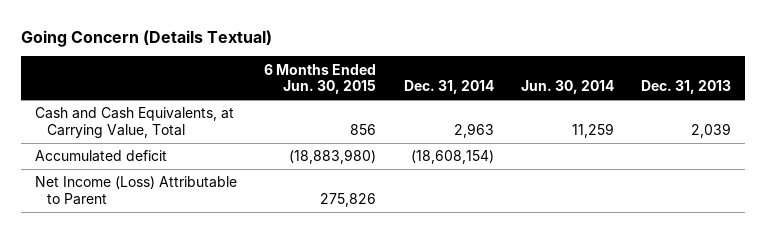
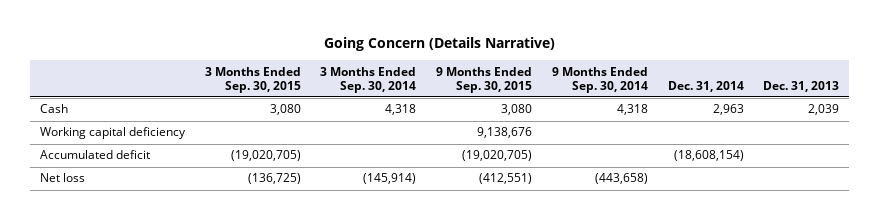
[20,29,272,47] Going Concern (Details Textual) -> [323,37,555,52] Going Concern (Details Narrative)
[264,63,377,95] 6 Months Ended Jun. 30, 2015 -> none
[520,80,614,95] Jun. 30, 2014 -> none
none -> [204,66,301,93] 3 Months Ended Sep. 30, 2015
none -> [320,66,417,93] 3 Months Ended Sep. 30, 2014
none -> [436,66,533,93] 9 Months Ended Sep. 30, 2015
none -> [551,66,648,93] 9 Months Ended Sep. 30, 2014
[34,107,234,138] Cash and Cash Equivalents, at Carrying Value, Total -> [39,104,68,114] Cash
none -> [39,127,186,140] Working capital deficiency
[34,176,237,205] Net Income (Loss) Attributable to Parent -> [39,173,85,183] Net loss

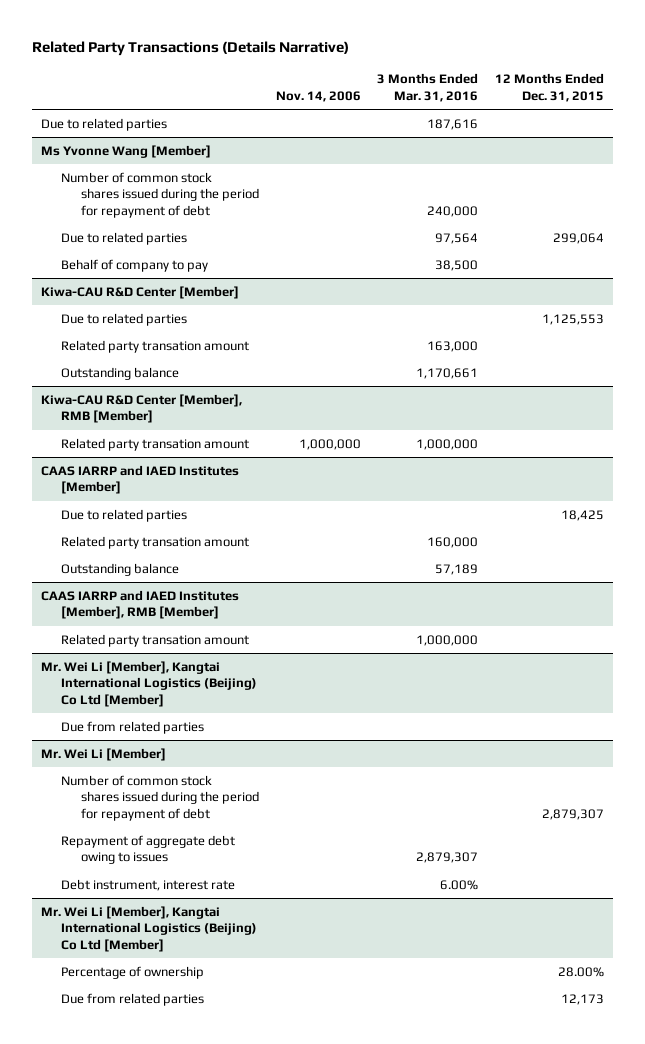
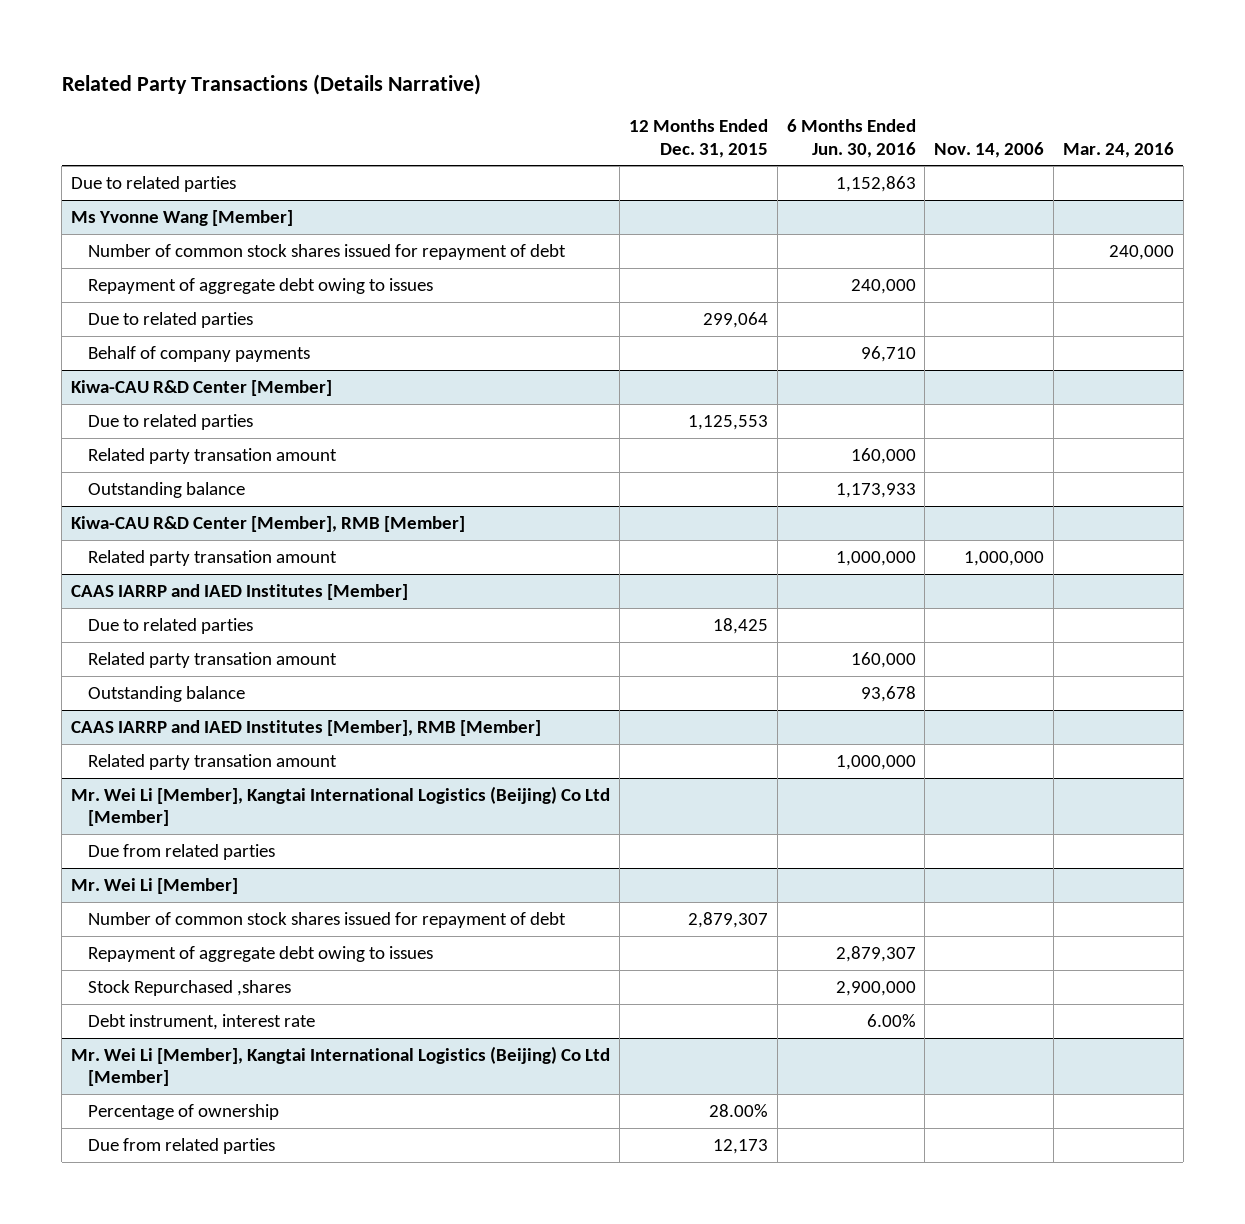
[377,73,479,102] 3 Months Ended Mar. 31, 2016 -> none
none -> [786,119,916,158] 6 Months Ended Jun. 30, 2016
none -> [1062,141,1174,158] Mar. 24, 2016
[60,171,259,219] Number of common stock shares issued during the period for repayment of debt -> [87,243,566,260] Number of common stock shares issued for repayment of debt
none -> [87,277,433,294] Repayment of aggregate debt owing to issues
[60,258,208,272] Behalf of company to pay -> [87,345,310,362] Behalf of company payments
[60,774,259,822] Number of common stock shares issued during the period for repayment of debt -> [87,911,566,928] Number of common stock shares issued for repayment of debt
none -> [87,979,291,996] Stock Repurchased ,shares

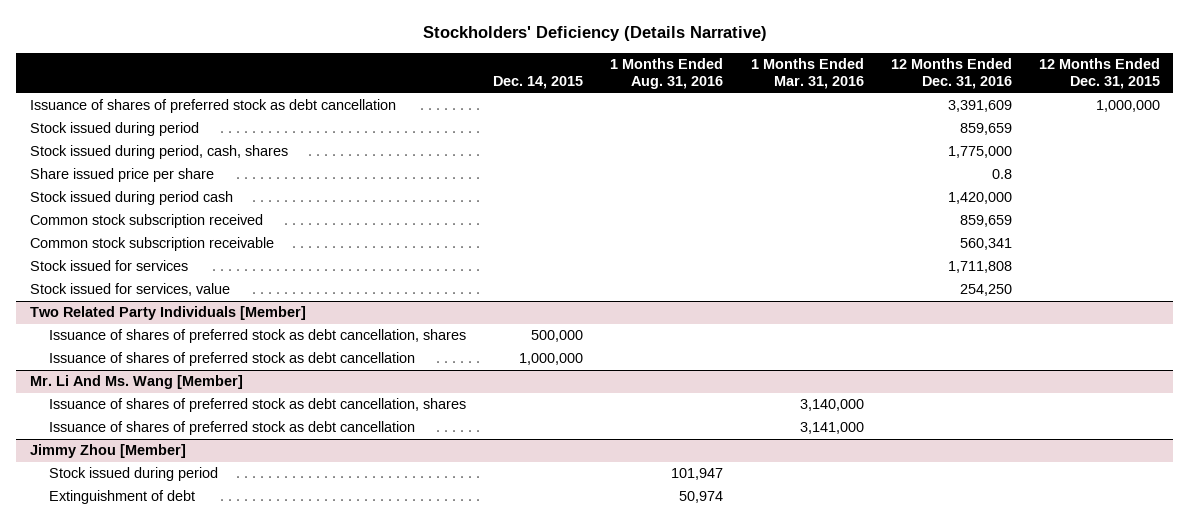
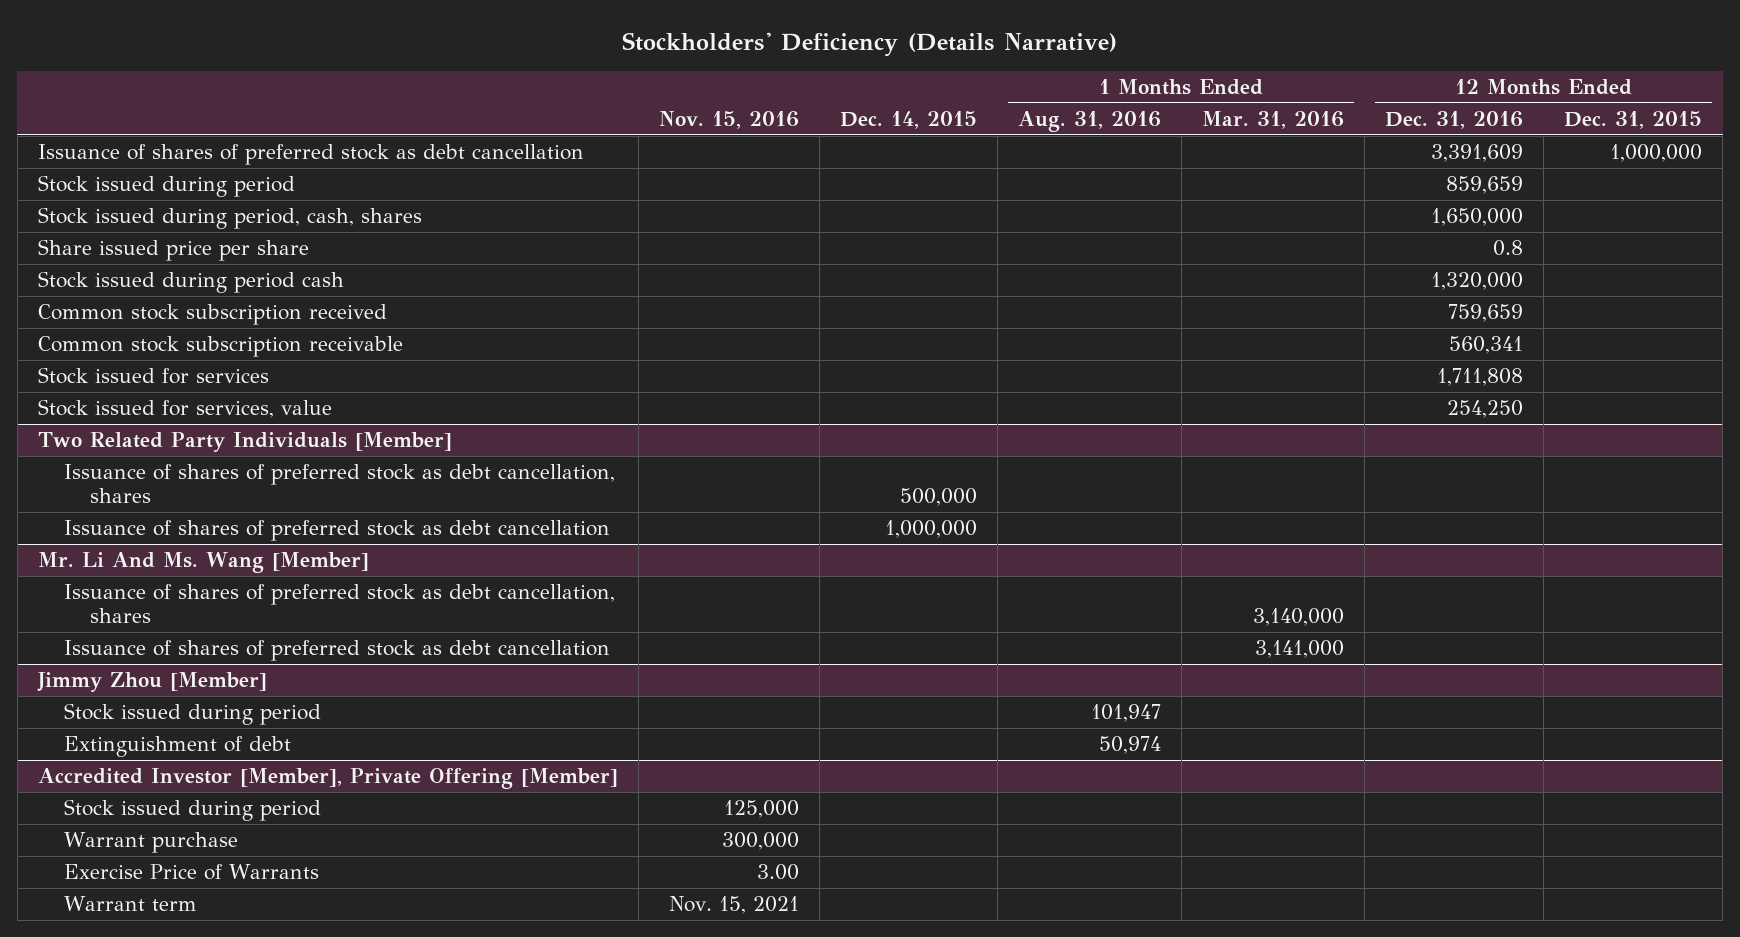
none -> [658,111,799,130] Nov. 15, 2016
[947,146,1012,159] 1,775,000 -> [1431,208,1524,227] 1,650,000
[947,192,1012,205] 1,420,000 -> [1431,272,1524,291] 1,320,000
[959,215,1012,228] 859,659 -> [1448,304,1524,323] 759,659
none -> [37,768,618,790] Accredited Investor [Member], Private Offering [Member]
none -> [63,799,321,822] Stock issued during period
none -> [63,832,238,854] Warrant purchase
none -> [63,864,319,881] Exercise Price of Warrants
none -> [63,896,197,912] Warrant term

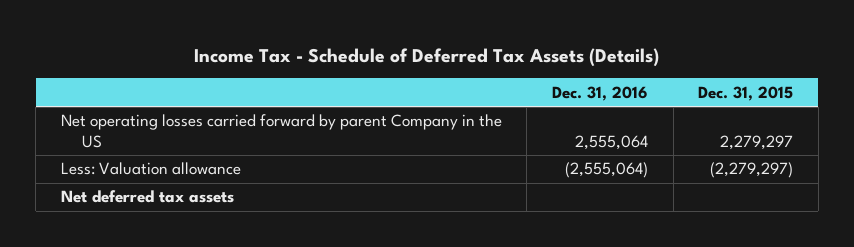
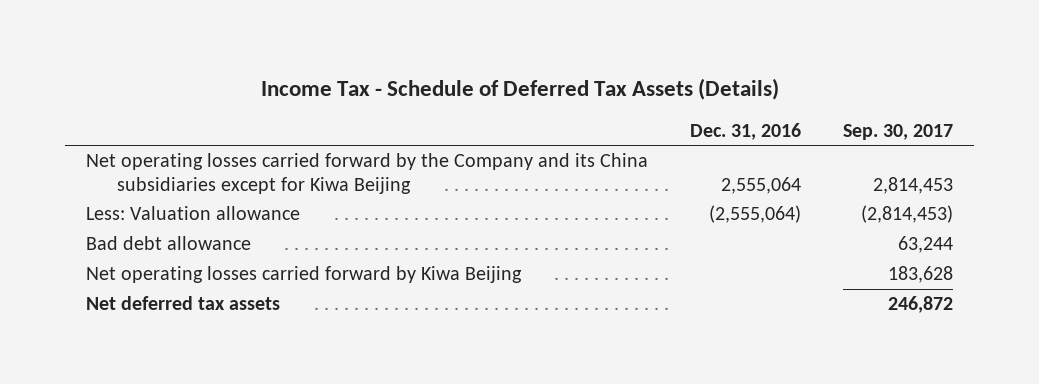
[698,85,794,101] Dec. 31, 2015 -> none
none -> [843,123,954,140] Sep. 30, 2017
[60,114,502,148] Net operating losses carried forward by parent Company in the US -> [86,153,649,194] Net operating losses carried forward by the Company and its China subsidiaries except for Kiwa Beijing
none -> [86,236,252,251] Bad debt allowance
none -> [86,266,523,284] Net operating losses carried forward by Kiwa Beijing

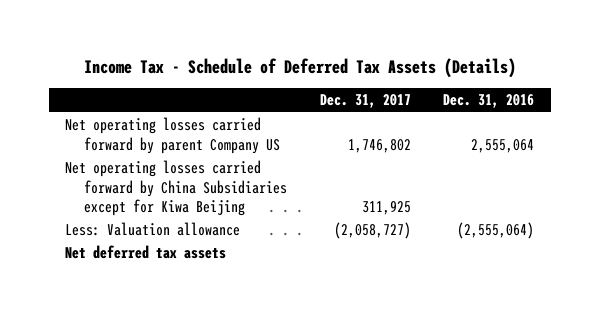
[843,123,954,140] Sep. 30, 2017 -> none
none -> [319,94,411,109] Dec. 31, 2017
[86,153,649,194] Net operating losses carried forward by the Company and its China subsidiaries except for Kiwa Beijing -> [65,117,280,154] Net operating losses carried forward by parent Company US
none -> [65,160,287,216] Net operating losses carried forward by China Subsidiaries except for Kiwa Beijing
[86,236,252,251] Bad debt allowance -> none
[86,266,523,284] Net operating losses carried forward by Kiwa Beijing -> none

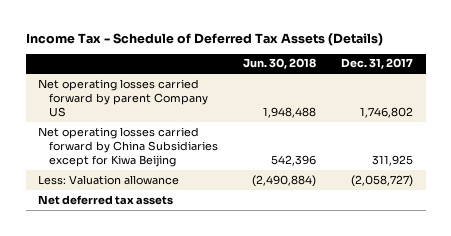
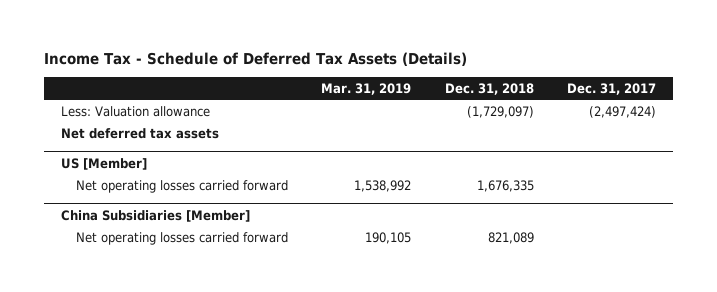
[243,58,317,70] Jun. 30, 2018 -> none
none -> [321,83,412,96] Mar. 31, 2019
none -> [444,83,534,96] Dec. 31, 2018
[37,78,209,117] Net operating losses carried forward by parent Company US -> none
[37,126,219,167] Net operating losses carried forward by China Subsidiaries except for Kiwa Beijing -> none
[351,174,414,187] (2,058,727) -> [589,105,657,118] (2,497,424)
none -> [60,157,147,170] US [Member]
none -> [75,179,288,193] Net operating losses carried forward
none -> [60,209,250,222] China Subsidiaries [Member]
none -> [75,231,288,245] Net operating losses carried forward

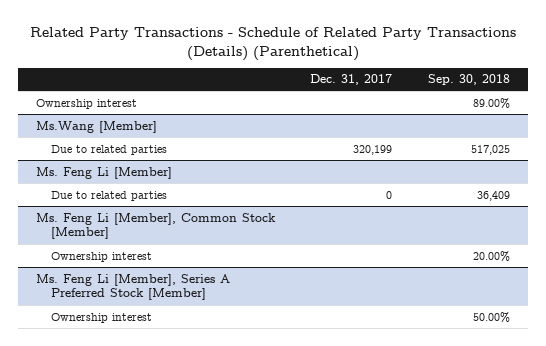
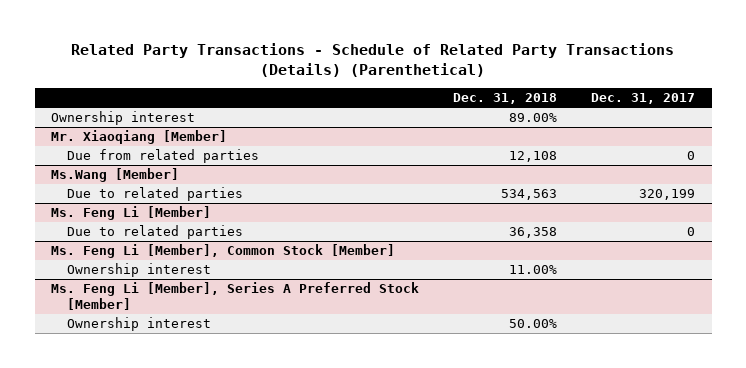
[427,74,510,86] Sep. 30, 2018 -> none
none -> [453,93,558,105] Dec. 31, 2018
none -> [51,130,228,145] Mr. Xiaoqiang [Member]
none -> [67,149,260,164] Due from related parties

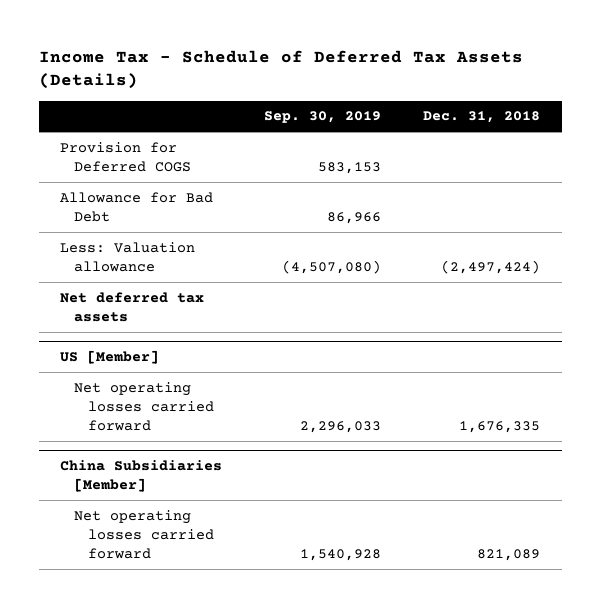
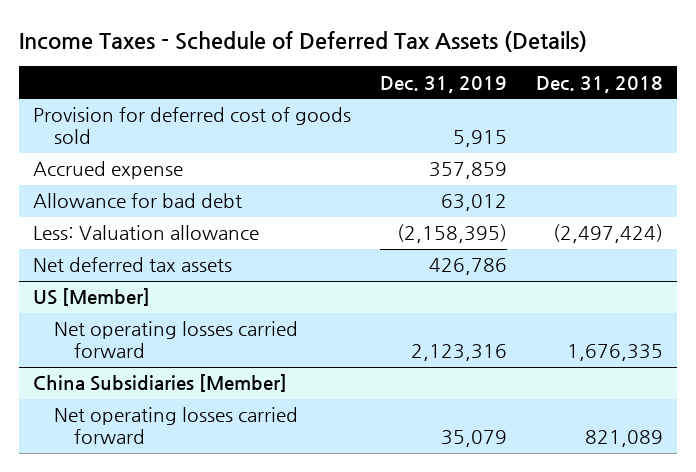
[38,49,523,90] Income Tax - Schedule of Deferred Tax Assets (Details) -> [18,30,587,52] Income Taxes - Schedule of Deferred Tax Assets (Details)
[264,111,382,124] Sep. 30, 2019 -> none
none -> [380,75,508,93] Dec. 31, 2019
[59,141,191,172] Provision for Deferred COGS -> [33,107,352,145] Provision for deferred cost of goods sold
none -> [33,161,184,180] Accrued expense
[59,191,213,222] Allowance for Bad Debt -> [33,193,243,209] Allowance for bad debt

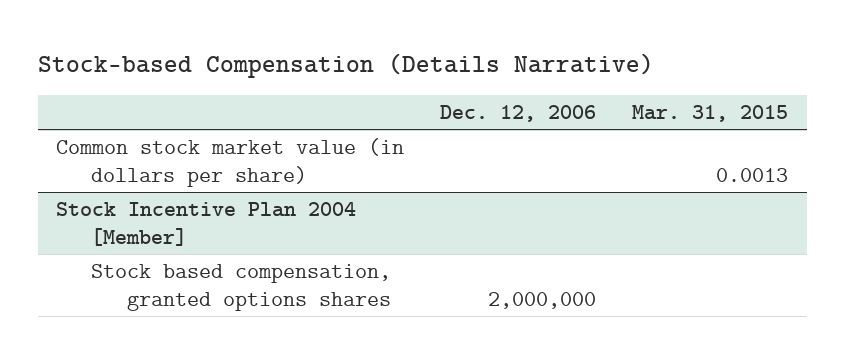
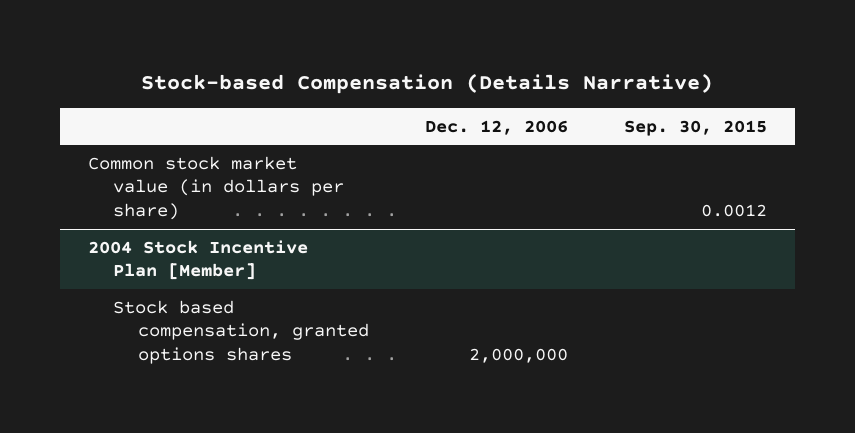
[632,104,789,122] Mar. 31, 2015 -> none
none -> [624,119,768,136] Sep. 30, 2015
[55,202,356,246] Stock Incentive Plan 2004 [Member] -> [87,239,308,281] 2004 Stock Incentive Plan [Member]

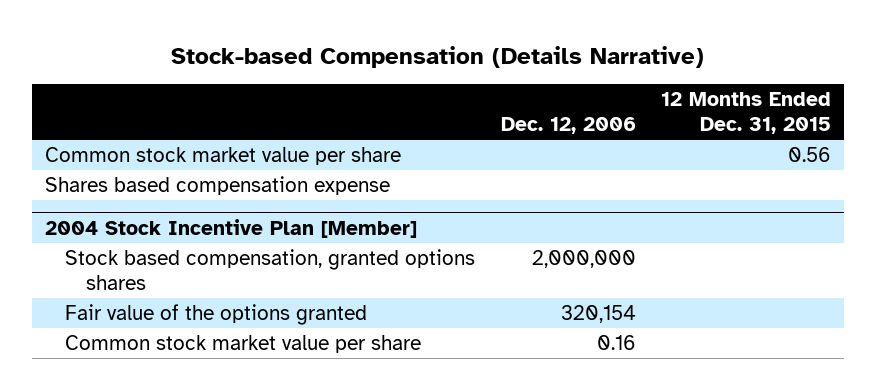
[624,119,768,136] Sep. 30, 2015 -> none
none -> [661,92,832,135] 12 Months Ended Dec. 31, 2015
[87,155,344,221] Common stock market value (in dollars per share) -> [44,147,401,166] Common stock market value per share
none -> [44,176,390,196] Shares based compensation expense
none -> [65,304,368,326] Fair value of the options granted
none -> [65,335,422,354] Common stock market value per share

